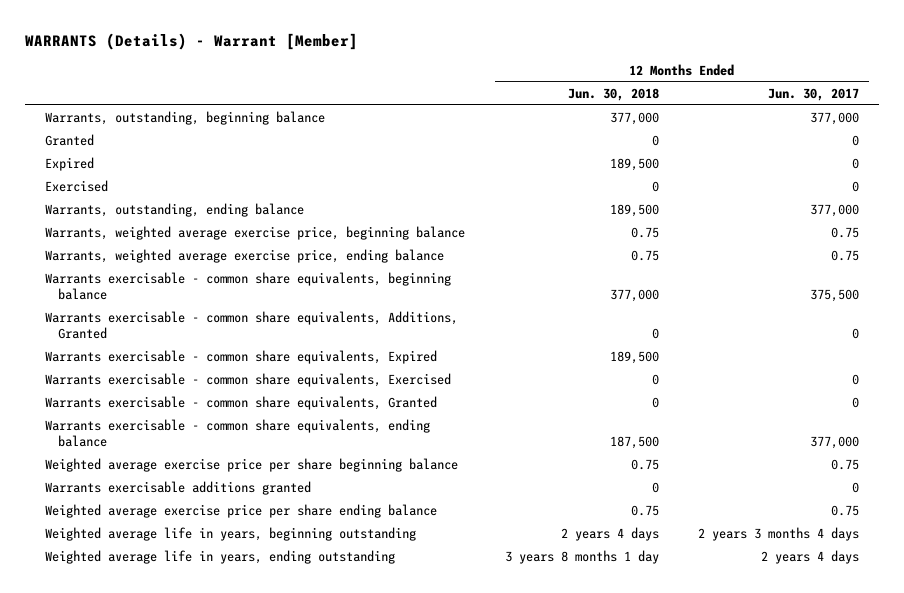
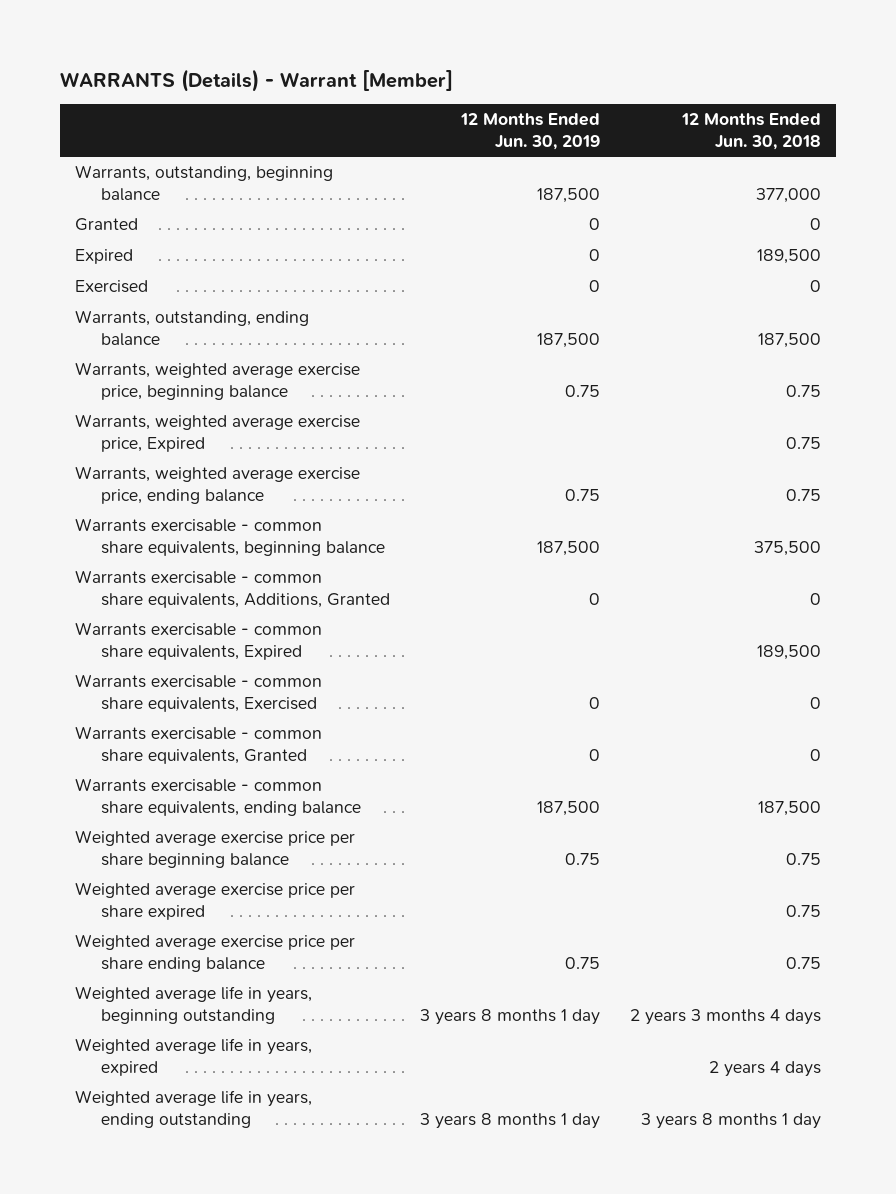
[767,87,859,101] Jun. 30, 2017 -> none
none -> [460,113,601,150] 12 Months Ended Jun. 30, 2019
[609,203,659,217] 189,500 -> [758,332,822,348] 187,500
none -> [74,414,360,452] Warrants, weighted average exercise price, Expired
[609,289,659,303] 377,000 -> [754,540,822,556] 375,500
[45,480,312,495] Warrants exercisable additions granted -> none
none -> [74,882,355,920] Weighted average exercise price per share expired
[560,526,659,541] 2 years 4 days -> [630,1008,822,1025] 2 years 3 months 4 days
none -> [74,1038,312,1076] Weighted average life in years, expired

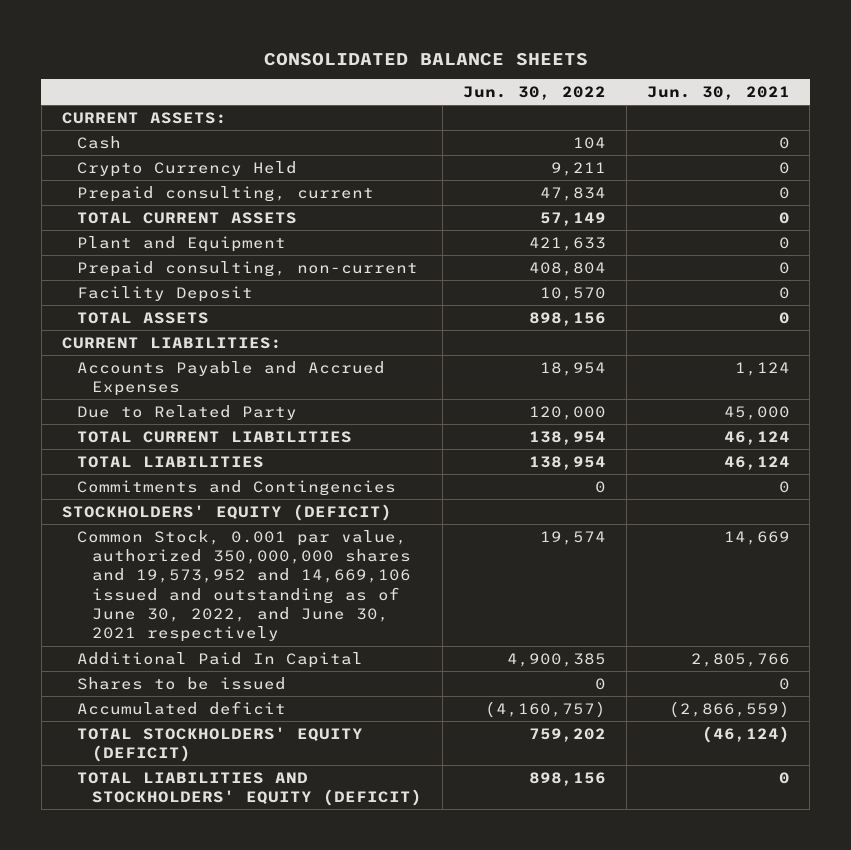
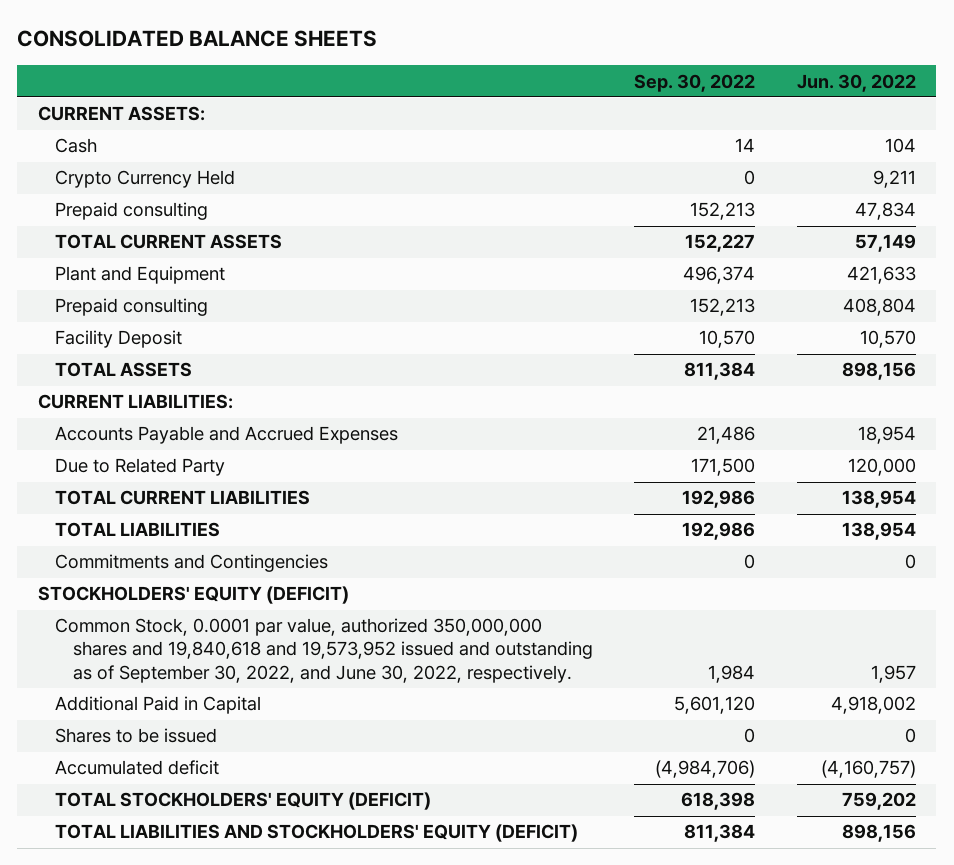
[646,86,790,101] Jun. 30, 2021 -> none
none -> [634,73,756,92] Sep. 30, 2022
[76,185,374,202] Prepaid consulting, current -> [55,202,209,221] Prepaid consulting
[76,260,418,277] Prepaid consulting, non-current -> [55,298,209,317] Prepaid consulting
[76,529,412,643] Common Stock, 0.001 par value, authorized 350,000,000 shares and 19,573,952 and 14,669,106 issued and outstanding as of June 30, 2022, and June 30, 2021 respectively -> [55,618,593,683] Common Stock, 0.0001 par value, authorized 350,000,000 shares and 19,840,618 and 19,573,952 issued and outstanding as of September 30, 2022, and June 30, 2022, respectively.
[539,530,606,545] 19,574 -> [870,664,916,683] 1,957
[76,651,363,668] Additional Paid In Capital -> [55,696,262,715] Additional Paid in Capital
[506,652,606,667] 4,900,385 -> [830,696,916,715] 4,918,002

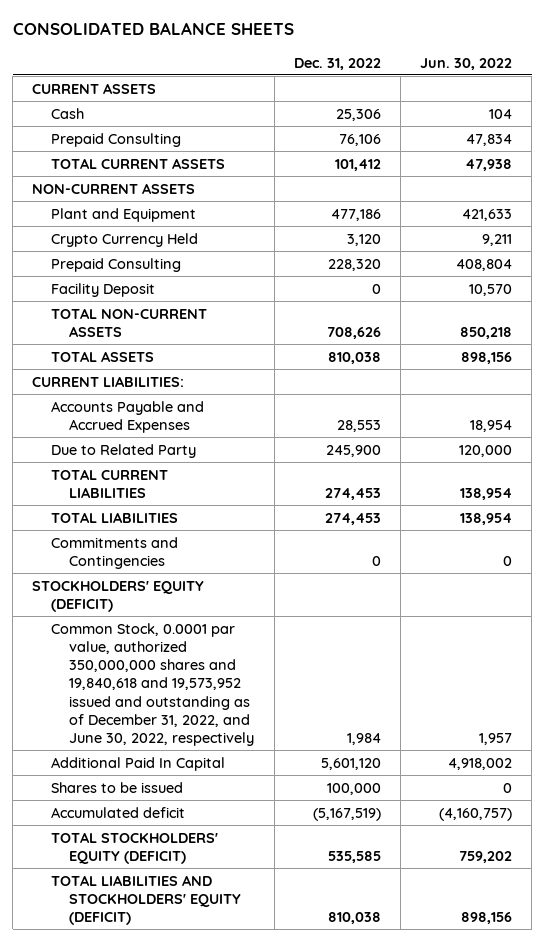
[634,73,756,92] Sep. 30, 2022 -> none
none -> [293,57,381,70] Dec. 31, 2022
[38,106,206,122] CURRENT ASSETS: -> [32,82,157,94] CURRENT ASSETS
[55,202,209,221] Prepaid consulting -> [50,132,181,147] Prepaid Consulting
[854,234,916,253] 57,149 -> [464,158,512,171] 47,938
none -> [32,182,196,194] NON-CURRENT ASSETS
[55,170,236,189] Crypto Currency Held -> [50,232,198,247] Crypto Currency Held
[55,298,209,317] Prepaid consulting -> [50,257,181,272] Prepaid Consulting
none -> [50,307,207,337] TOTAL NON-CURRENT ASSETS
[55,618,593,683] Common Stock, 0.0001 par value, authorized 350,000,000 shares and 19,840,618 and 19,573,952 issued and outstanding as of September 30, 2022, and June 30, 2022, respectively. -> [50,622,255,746] Common Stock, 0.0001 par value, authorized 350,000,000 shares and 19,840,618 and 19,573,952 issued and outstanding as of December 31, 2022, and June 30, 2022, respectively
[55,696,262,715] Additional Paid in Capital -> [50,756,225,771] Additional Paid In Capital

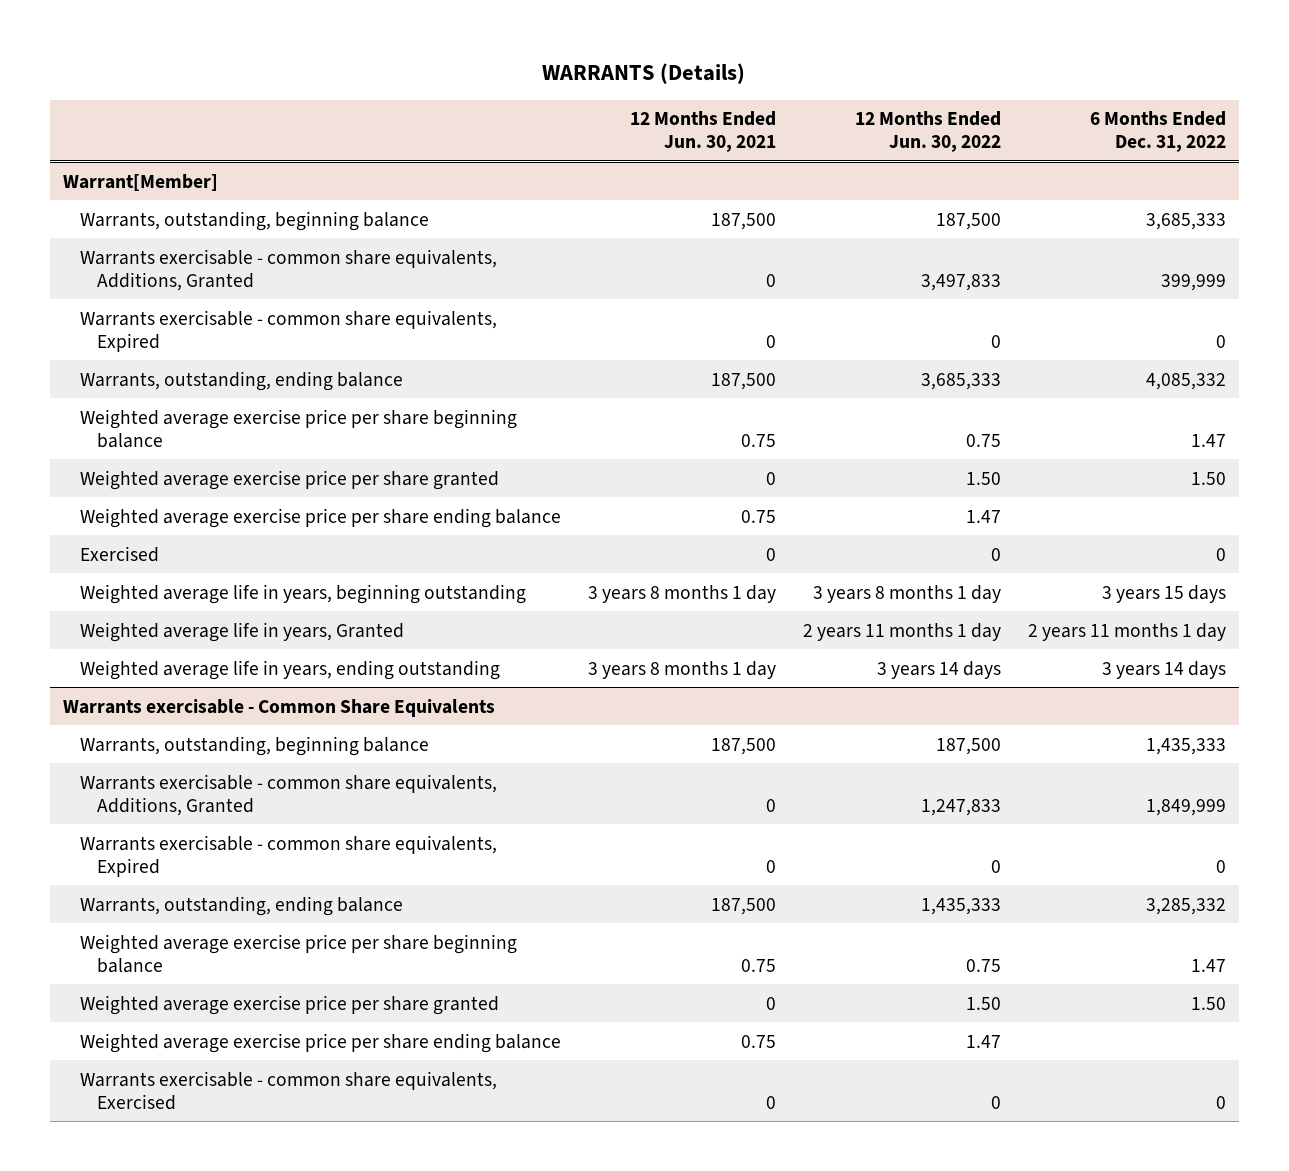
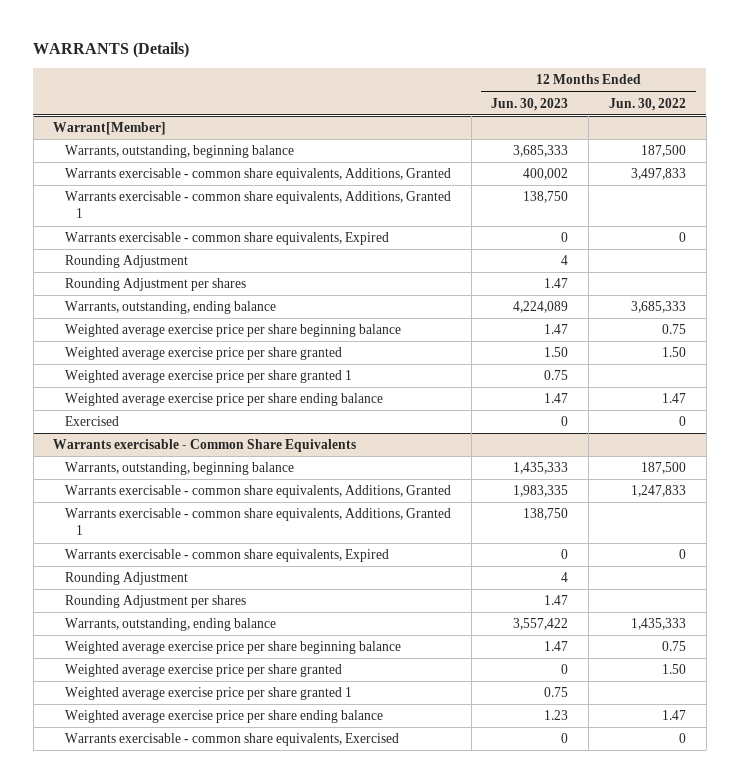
[630,111,777,153] 12 Months Ended Jun. 30, 2021 -> none
[1089,111,1226,153] 6 Months Ended Dec. 31, 2022 -> none
none -> [491,97,569,111] Jun. 30, 2023
none -> [64,191,451,219] Warrants exercisable - common share equivalents, Additions, Granted 1
none -> [64,255,188,269] Rounding Adjustment
none -> [64,278,246,292] Rounding Adjustment per shares
none -> [64,370,352,384] Weighted average exercise price per share granted 1
[80,583,527,604] Weighted average life in years, beginning outstanding -> none
[80,621,405,642] Weighted average life in years, Granted -> none
[80,659,501,680] Weighted average life in years, ending outstanding -> none
none -> [64,508,451,536] Warrants exercisable - common share equivalents, Additions, Granted 1
none -> [64,572,188,586] Rounding Adjustment
none -> [64,595,246,609] Rounding Adjustment per shares
none -> [64,687,352,701] Weighted average exercise price per share granted 1

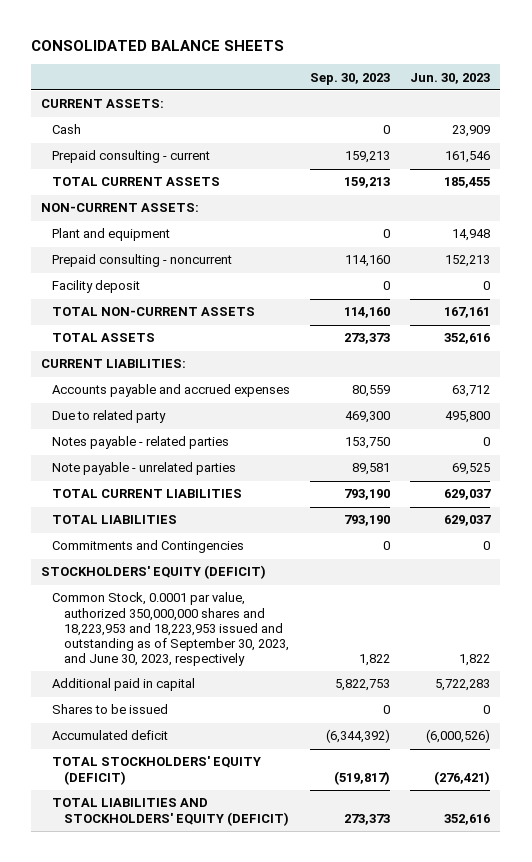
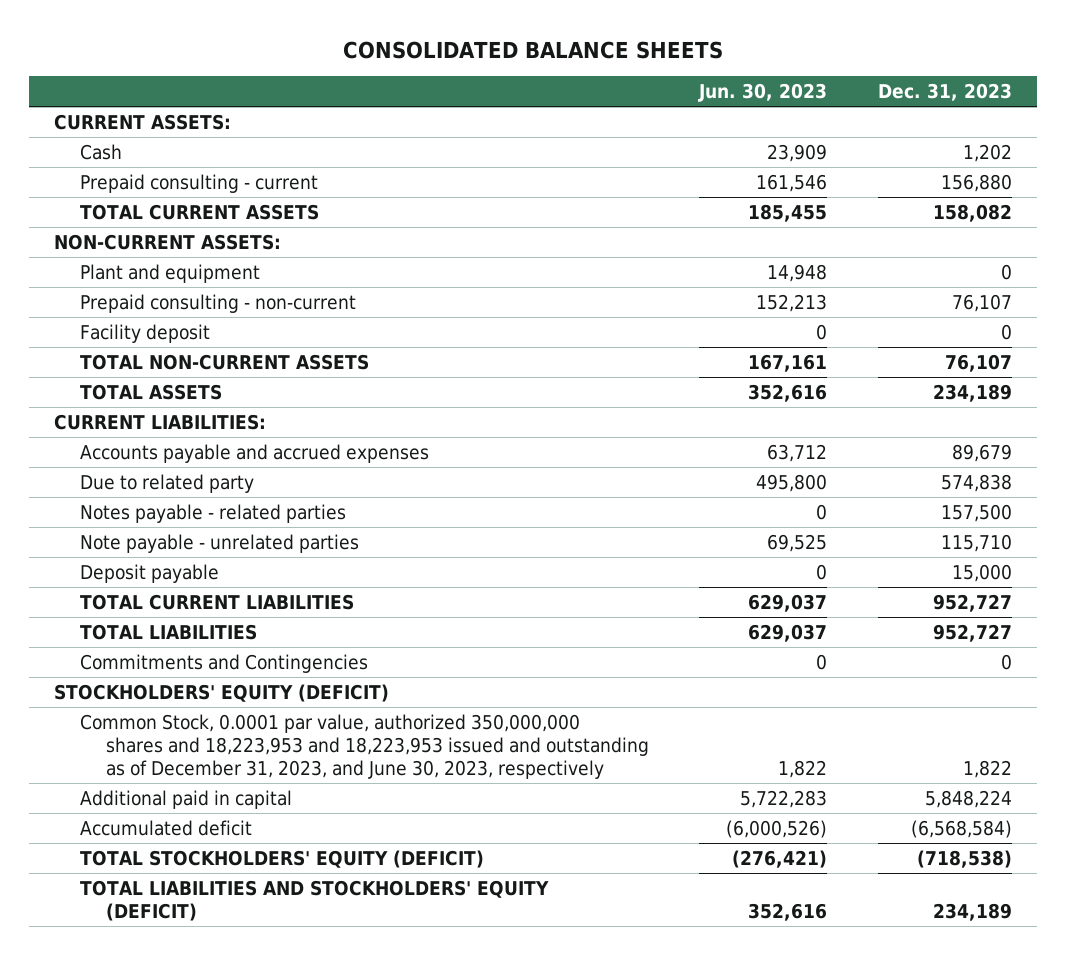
[310,72,391,85] Sep. 30, 2023 -> none
none -> [877,83,1012,102] Dec. 31, 2023
[52,254,233,268] Prepaid consulting - noncurrent -> [79,293,356,313] Prepaid consulting - non-current
none -> [79,563,219,583] Deposit payable
[52,592,289,667] Common Stock, 0.0001 par value, authorized 350,000,000 shares and 18,223,953 and 18,223,953 issued and outstanding as of September 30, 2023, and June 30, 2023, respectively -> [79,713,650,780] Common Stock, 0.0001 par value, authorized 350,000,000 shares and 18,223,953 and 18,223,953 issued and outstanding as of December 31, 2023, and June 30, 2023, respectively
[52,704,169,715] Shares to be issued -> none

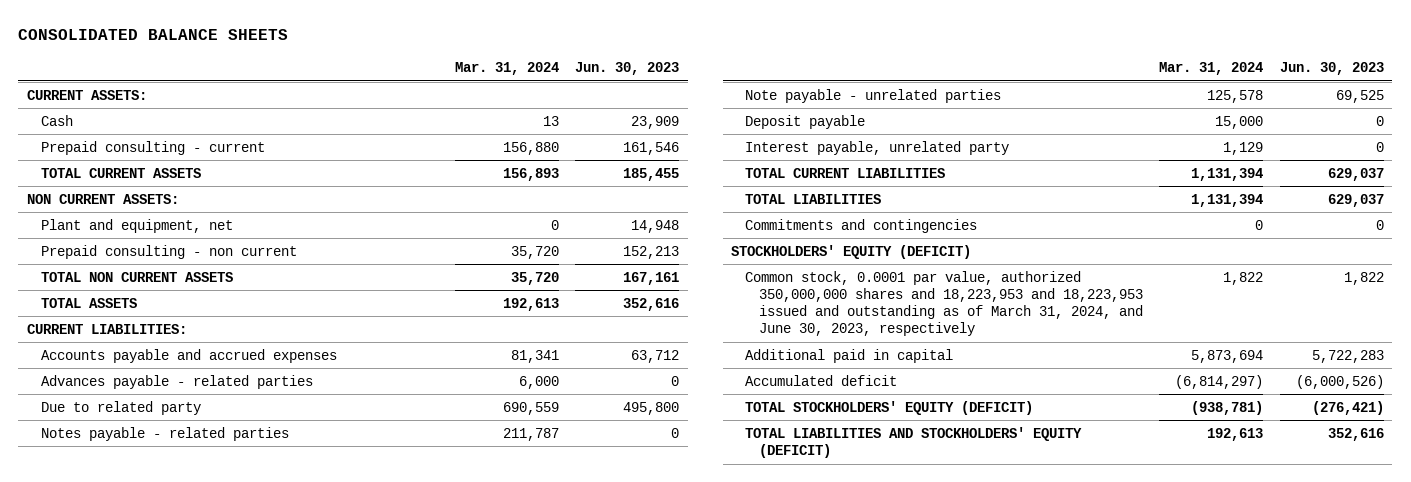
[877,83,1012,102] Dec. 31, 2023 -> none
none -> [454,62,559,76] Mar. 31, 2024
[79,323,210,343] Facility deposit -> none
[53,233,281,250] NON-CURRENT ASSETS: -> [26,193,179,204] NON CURRENT ASSETS:
[79,263,260,283] Plant and equipment -> [40,218,233,233] Plant and equipment, net
[79,293,356,313] Prepaid consulting - non-current -> [40,244,297,259] Prepaid consulting - non current
[79,353,369,370] TOTAL NON-CURRENT ASSETS -> [40,271,233,282] TOTAL NON CURRENT ASSETS
none -> [40,374,313,389] Advances payable - related parties
none -> [745,140,1010,155] Interest payable, unrelated party
[79,653,368,673] Commitments and Contingencies -> [745,218,978,233] Commitments and contingencies
[79,713,650,780] Common Stock, 0.0001 par value, authorized 350,000,000 shares and 18,223,953 and 18,223,953 issued and outstanding as of December 31, 2023, and June 30, 2023, respectively -> [745,270,1143,337] Common stock, 0.0001 par value, authorized 350,000,000 shares and 18,223,953 and 18,223,953 issued and outstanding as of March 31, 2024, and June 30, 2023, respectively

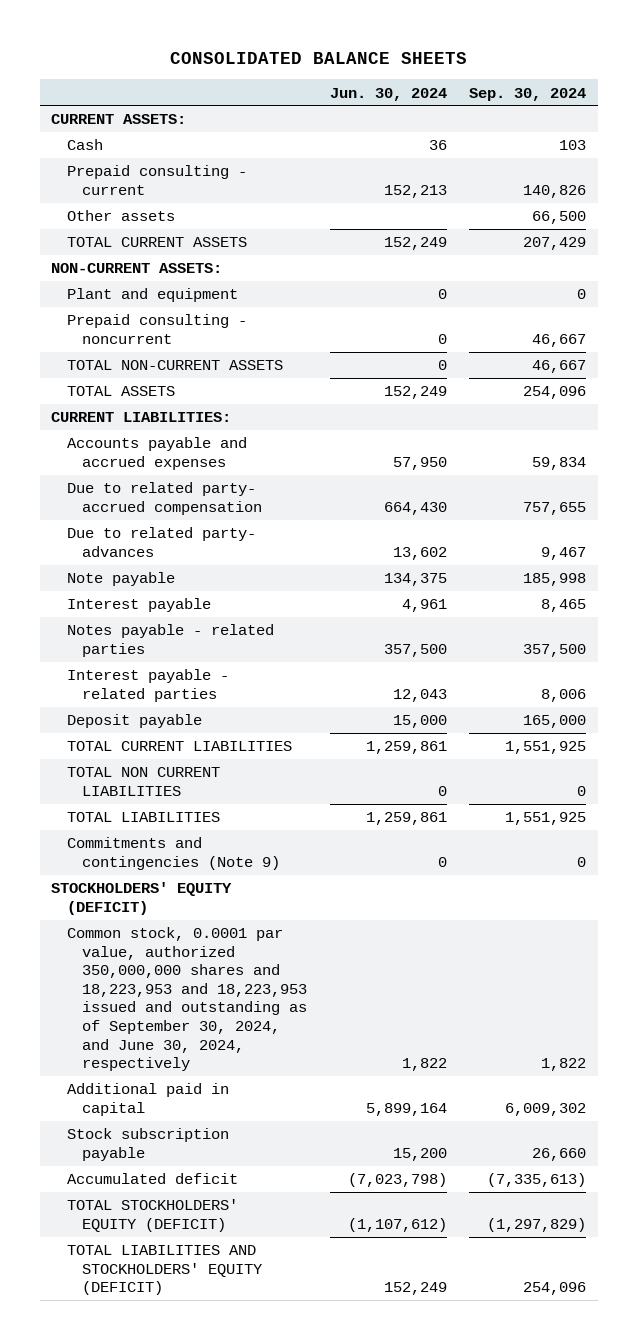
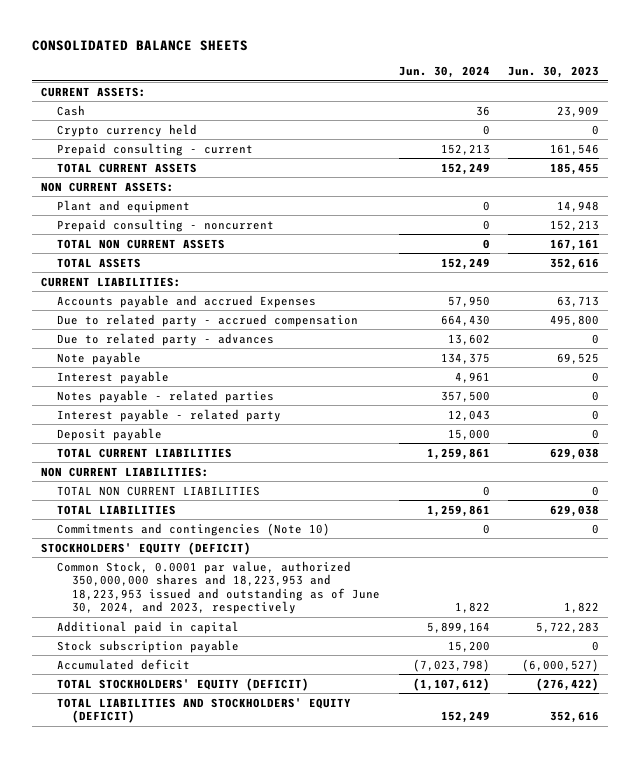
[469,87,587,101] Sep. 30, 2024 -> none
none -> [508,66,600,79] Jun. 30, 2023
none -> [56,123,197,137] Crypto currency held
[66,210,175,222] Other assets -> none
[51,263,223,274] NON-CURRENT ASSETS: -> [40,181,174,192] NON CURRENT ASSETS:
[66,360,283,371] TOTAL NON-CURRENT ASSETS -> [56,238,225,249] TOTAL NON CURRENT ASSETS
[66,437,247,470] Accounts payable and accrued expenses -> [56,294,316,308] Accounts payable and accrued Expenses
[66,482,263,515] Due to related party- accrued compensation -> [56,313,358,327] Due to related party - accrued compensation
[66,527,256,557] Due to related party- advances -> [56,332,274,346] Due to related party - advances
[66,669,229,702] Interest payable - related parties -> [56,408,281,422] Interest payable - related party
none -> [40,466,209,477] NON CURRENT LIABILITIES:
[66,837,281,870] Commitments and contingencies (Note 9) -> [56,522,330,536] Commitments and contingencies (Note 10)
[66,927,308,1072] Common stock, 0.0001 par value, authorized 350,000,000 shares and 18,223,953 and 18,223,953 issued and outstanding as of September 30, 2024, and June 30, 2024, respectively -> [56,560,381,615] Common Stock, 0.0001 par value, authorized 350,000,000 shares and 18,223,953 and 18,223,953 issued and outstanding as of June 30, 2024, and 2023, respectively

